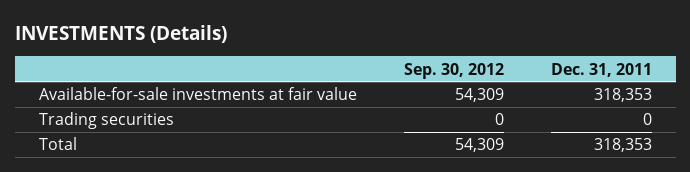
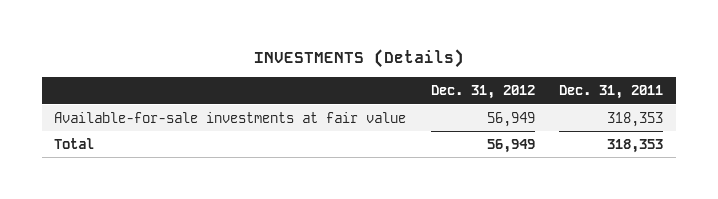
[403,62,504,79] Sep. 30, 2012 -> none
none -> [430,85,535,100] Dec. 31, 2012
[38,112,174,130] Trading securities -> none

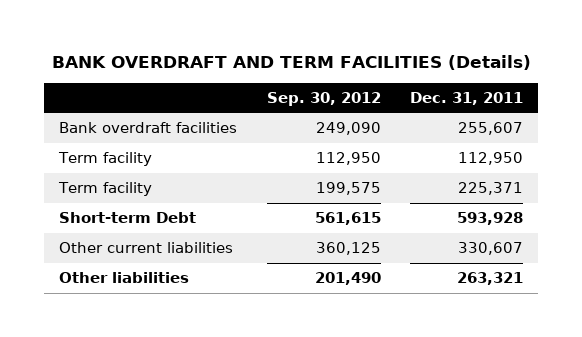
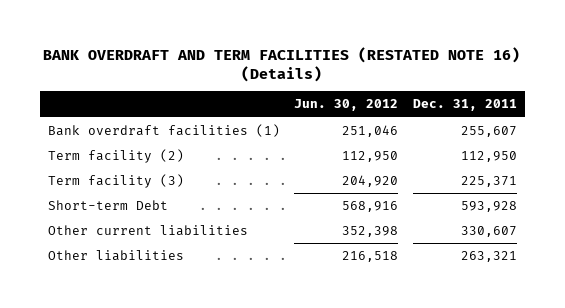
[52,54,532,70] BANK OVERDRAFT AND TERM FACILITIES (Details) -> [43,46,521,82] BANK OVERDRAFT AND TERM FACILITIES (RESTATED NOTE 16) (Details)
[266,91,381,106] Sep. 30, 2012 -> none
none -> [294,99,399,112] Jun. 30, 2012
[59,122,238,134] Bank overdraft facilities -> [47,123,280,137] Bank overdraft facilities (1)
[58,152,153,167] Term facility -> [47,148,184,163] Term facility (2)
[58,182,153,197] Term facility -> [47,173,184,188] Term facility (3)

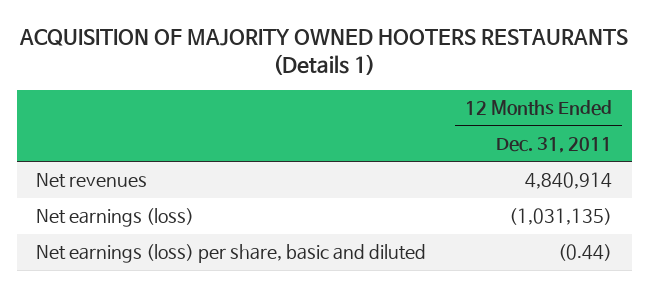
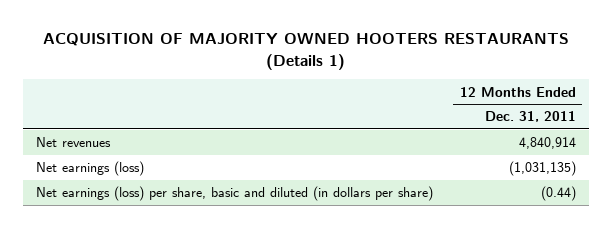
[36,244,427,264] Net earnings (loss) per share, basic and diluted -> [35,186,433,202] Net earnings (loss) per share, basic and diluted (in dollars per share)

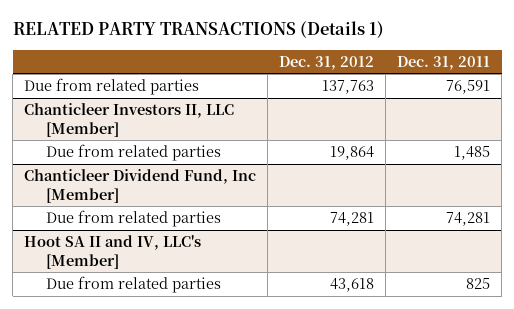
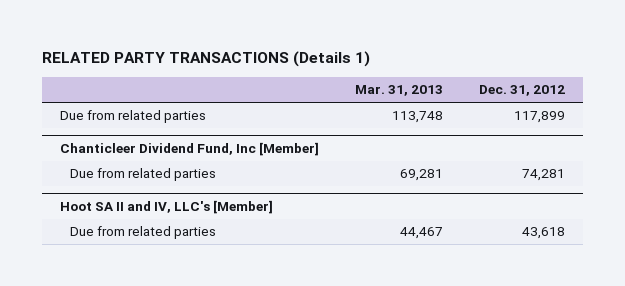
[397,55,491,70] Dec. 31, 2011 -> none
none -> [355,85,444,97] Mar. 31, 2013
[24,103,235,137] Chanticleer Investors II, LLC [Member] -> none
[46,144,222,162] Due from related parties -> none
[322,80,375,95] 137,763 -> [513,111,565,124] 117,899

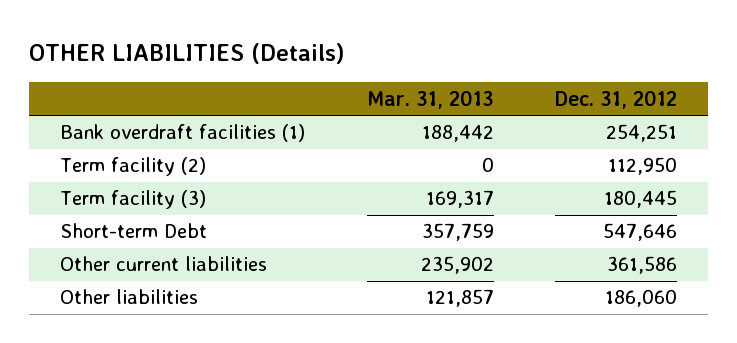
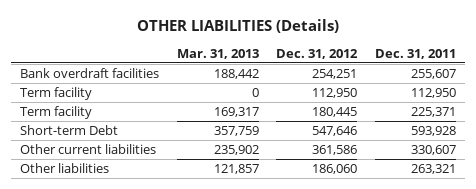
none -> [374,48,456,59] Dec. 31, 2011
[59,124,305,143] Bank overdraft facilities (1) -> [20,68,160,79] Bank overdraft facilities
[59,157,206,177] Term facility (2) -> [20,87,93,101] Term facility
[59,190,206,210] Term facility (3) -> [20,106,93,120] Term facility

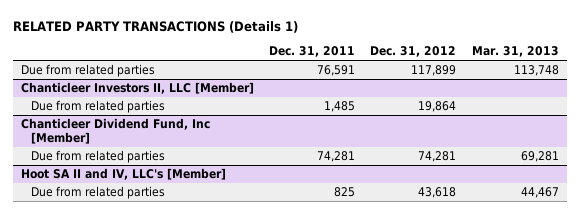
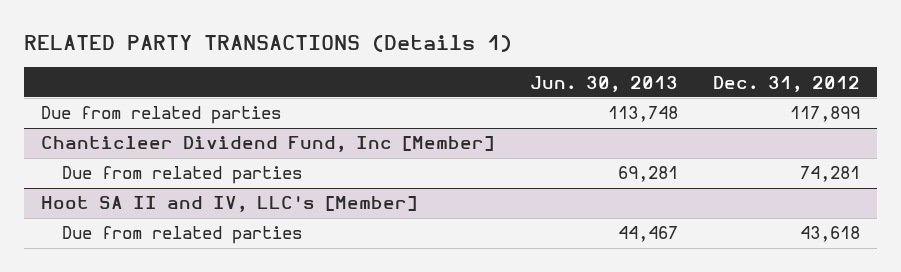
[269,46,356,58] Dec. 31, 2011 -> none
[471,46,559,58] Mar. 31, 2013 -> none
none -> [529,75,678,92] Jun. 30, 2013
[20,82,254,95] Chanticleer Investors II, LLC [Member] -> none
[31,100,166,114] Due from related parties -> none

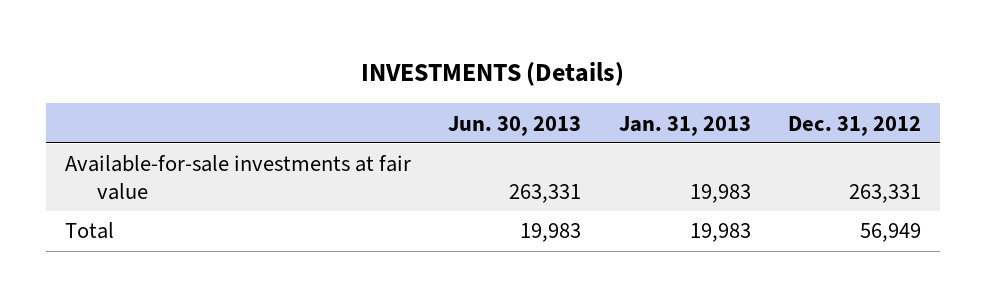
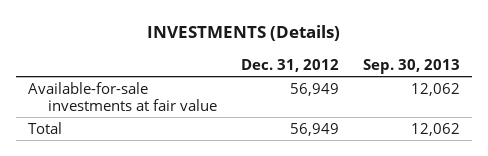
[448,115,582,136] Jun. 30, 2013 -> none
[618,115,751,136] Jan. 31, 2013 -> none
none -> [362,58,460,74] Sep. 30, 2013
[849,183,922,203] 263,331 -> [290,82,340,96] 56,949

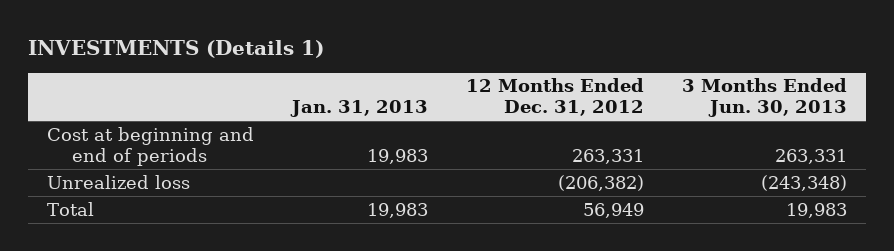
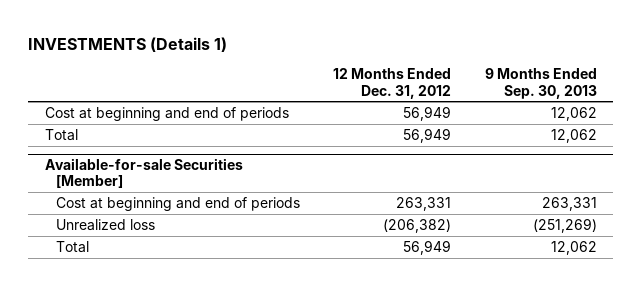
[290,100,429,118] Jan. 31, 2013 -> none
[682,78,848,118] 3 Months Ended Jun. 30, 2013 -> none
none -> [484,68,597,99] 9 Months Ended Sep. 30, 2013
none -> [44,106,289,121] Cost at beginning and end of periods
none -> [44,128,78,141] Total
none -> [44,158,243,189] Available-for-sale Securities [Member]

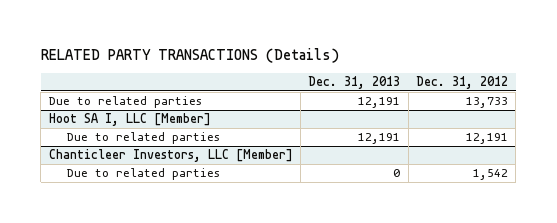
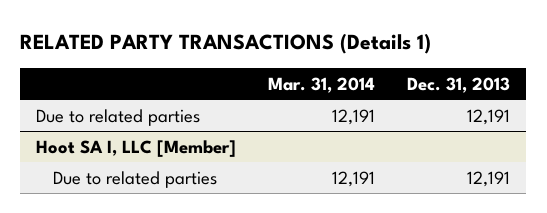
[40,48,339,64] RELATED PARTY TRANSACTIONS (Details) -> [20,33,432,55] RELATED PARTY TRANSACTIONS (Details 1)
[416,76,509,90] Dec. 31, 2012 -> none
none -> [268,76,376,93] Mar. 31, 2014
[48,149,293,163] Chanticleer Investors, LLC [Member] -> none
[66,168,220,181] Due to related parties -> none

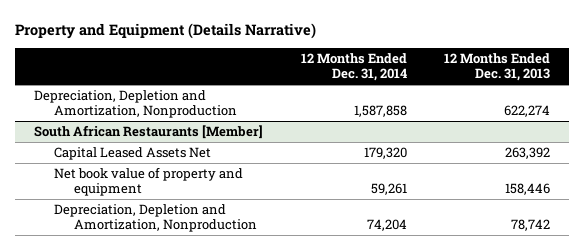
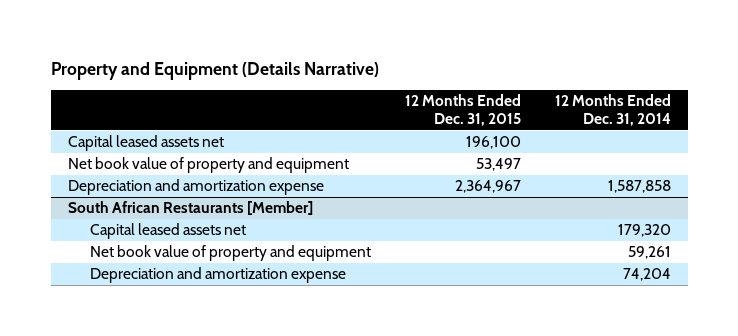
[443,53,550,82] 12 Months Ended Dec. 31, 2013 -> none
none -> [404,94,521,127] 12 Months Ended Dec. 31, 2015
none -> [67,135,224,152] Capital leased assets net
none -> [67,157,349,174] Net book value of property and equipment
[34,89,237,119] Depreciation, Depletion and Amortization, Nonproduction -> [67,179,324,196] Depreciation and amortization expense
[53,146,211,160] Capital Leased Assets Net -> [89,223,246,240] Capital leased assets net
[53,203,257,233] Depreciation, Depletion and Amortization, Nonproduction -> [89,267,346,284] Depreciation and amortization expense

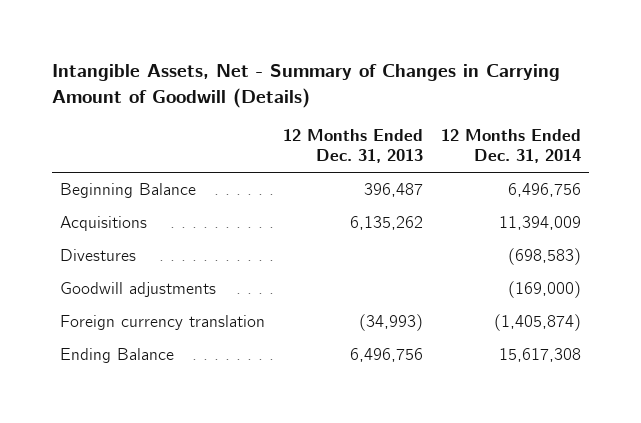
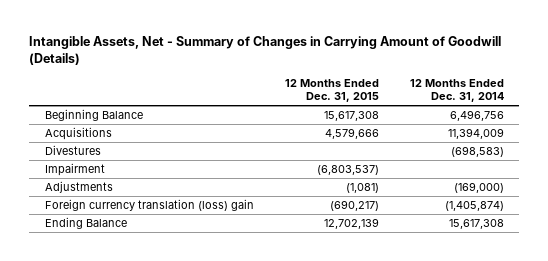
[282,129,423,164] 12 Months Ended Dec. 31, 2013 -> none
none -> [284,79,379,103] 12 Months Ended Dec. 31, 2015
none -> [44,162,105,176] Impairment
[60,282,217,298] Goodwill adjustments -> [44,180,113,193] Adjustments
[60,315,266,331] Foreign currency translation -> [44,198,254,211] Foreign currency translation (loss) gain

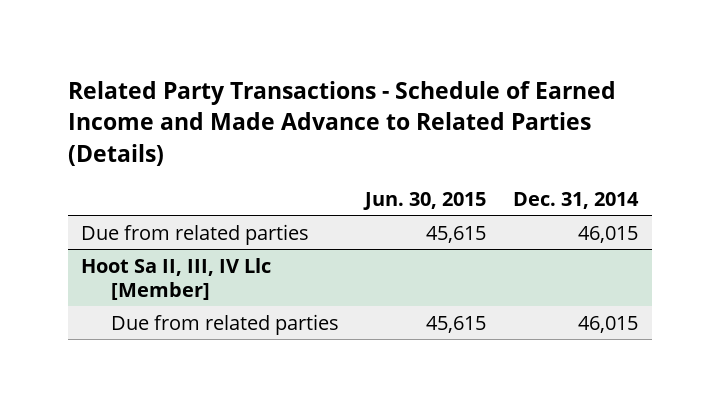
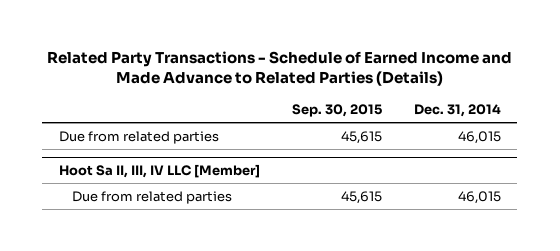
[363,191,487,210] Jun. 30, 2015 -> none
none -> [291,104,382,118] Sep. 30, 2015
[81,257,272,300] Hoot Sa II, III, IV Llc [Member] -> [58,163,260,178] Hoot Sa II, III, IV LLC [Member]

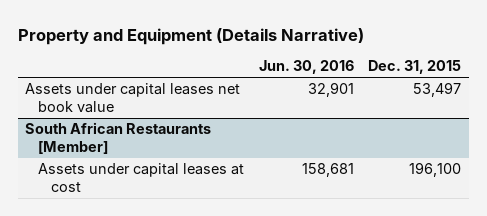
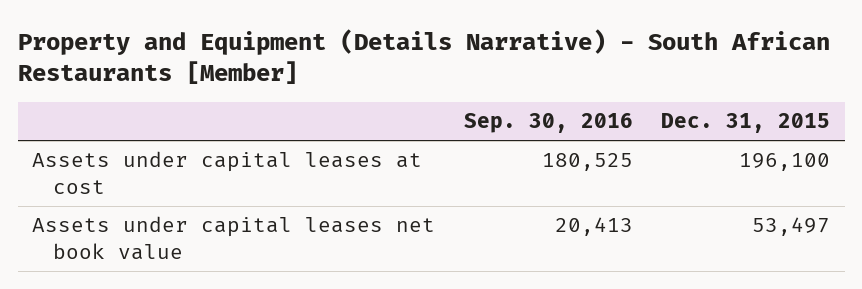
[18,27,365,45] Property and Equipment (Details Narrative) -> [17,28,830,85] Property and Equipment (Details Narrative) - South African Restaurants [Member]
[258,60,354,75] Jun. 30, 2016 -> none
none -> [463,113,633,134] Sep. 30, 2016
[25,122,212,155] South African Restaurants [Member] -> none
[25,83,241,114] Assets under capital leases net book value -> [32,216,436,260] Assets under capital leases net book value

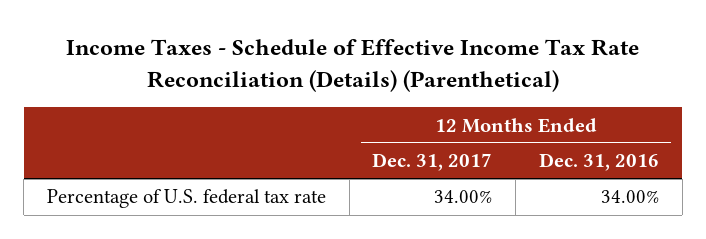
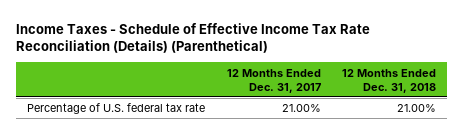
[538,153,659,172] Dec. 31, 2016 -> none
none -> [342,68,437,93] 12 Months Ended Dec. 31, 2018
[434,190,493,204] 34.00% -> [281,104,321,113] 21.00%

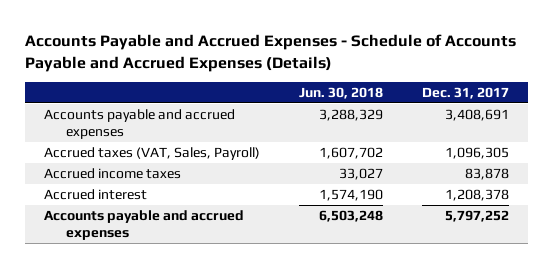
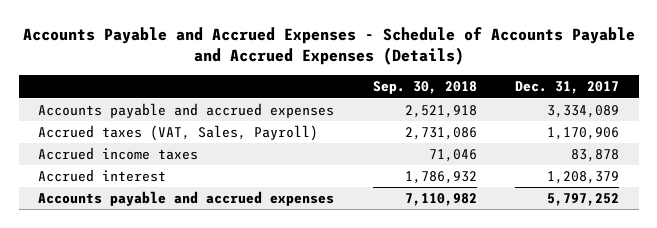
[298,86,383,99] Jun. 30, 2018 -> none
none -> [372,81,477,95] Sep. 30, 2018
[444,109,509,122] 3,408,691 -> [547,105,620,119] 3,334,089
[444,147,509,160] 1,096,305 -> [547,127,620,141] 1,170,906
[444,189,509,202] 1,208,378 -> [547,171,620,185] 1,208,379

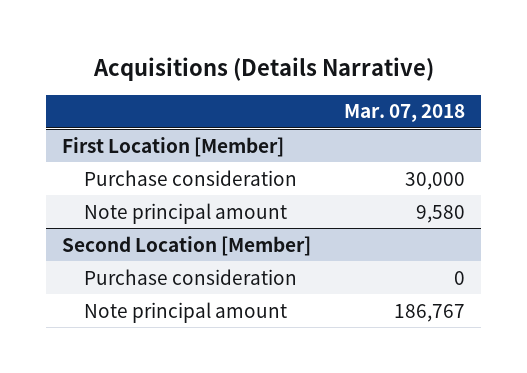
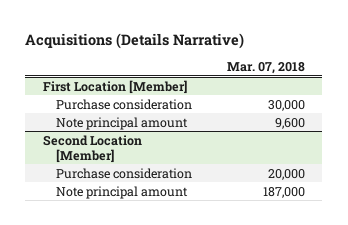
[416,204,466,223] 9,580 -> [274,117,305,129] 9,600
[454,270,466,285] 0 -> [267,168,305,180] 20,000
[394,303,466,322] 186,767 -> [262,186,305,198] 187,000

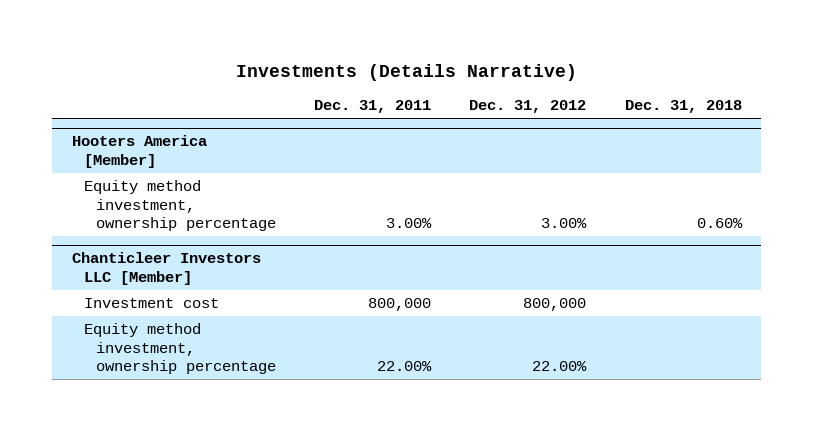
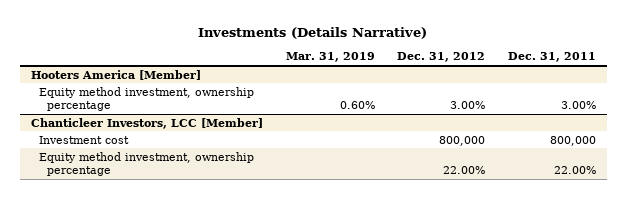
[624,100,742,114] Dec. 31, 2018 -> none
none -> [285,52,375,63] Mar. 31, 2019
[71,252,261,285] Chanticleer Investors LLC [Member] -> [30,117,263,129] Chanticleer Investors, LCC [Member]

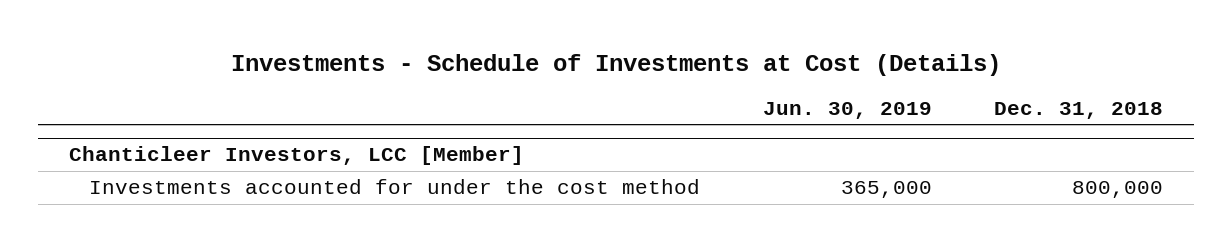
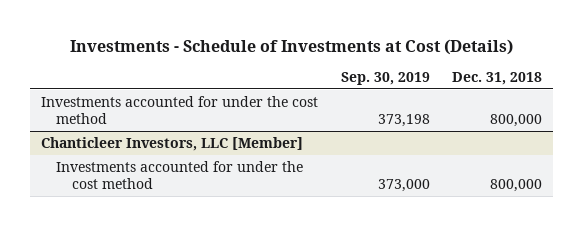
[762,102,932,120] Jun. 30, 2019 -> none
none -> [340,72,430,86] Sep. 30, 2019
[69,146,525,166] Chanticleer Investors, LCC [Member] -> none
none -> [41,136,304,151] Chanticleer Investors, LLC [Member]
none -> [56,160,304,189] Investments accounted for under the cost method

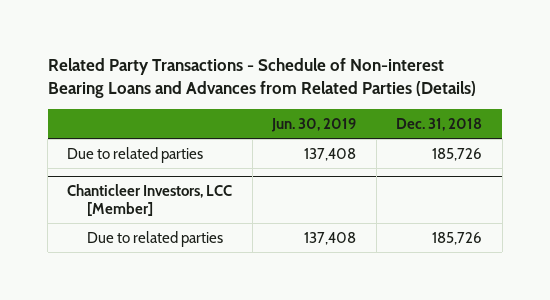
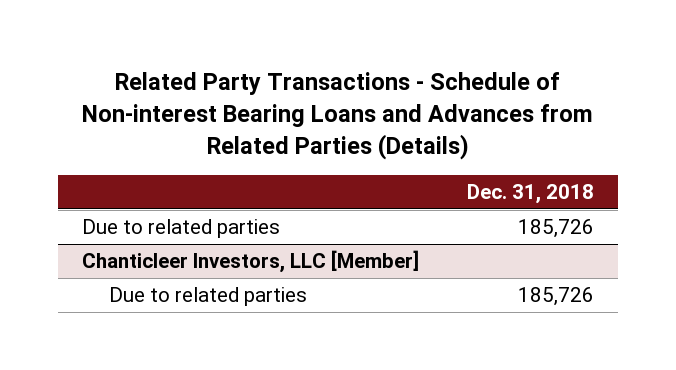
[271,117,357,132] Jun. 30, 2019 -> none
[67,184,233,216] Chanticleer Investors, LCC [Member] -> [82,250,420,274] Chanticleer Investors, LLC [Member]

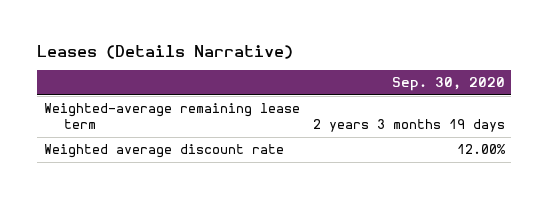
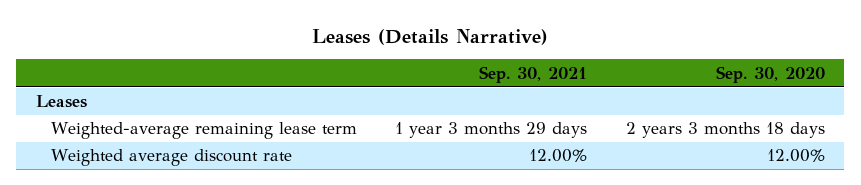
none -> [479,65,588,83] Sep. 30, 2021
none -> [35,95,87,109] Leases
[312,119,505,133] 2 years 3 months 19 days -> [625,122,825,139] 2 years 3 months 18 days

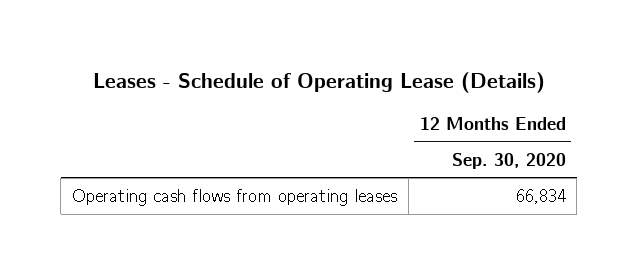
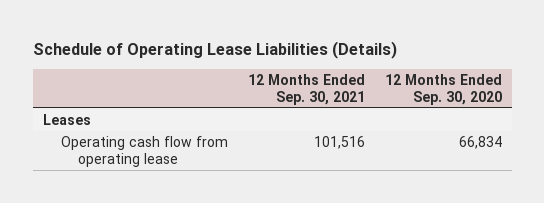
[92,72,545,94] Leases - Schedule of Operating Lease (Details) -> [32,40,397,59] Schedule of Operating Lease Liabilities (Details)
none -> [247,73,365,105] 12 Months Ended Sep. 30, 2021
none -> [42,113,91,125] Leases
[71,189,397,207] Operating cash flows from operating leases -> [60,135,228,168] Operating cash flow from operating lease

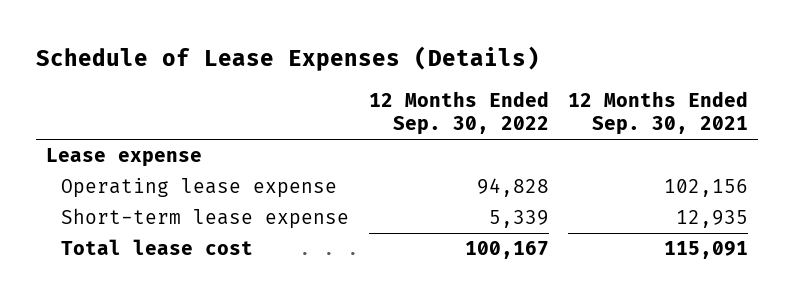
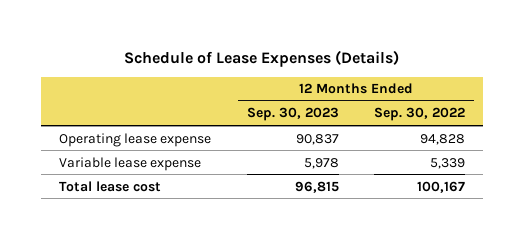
[568,90,749,136] 12 Months Ended Sep. 30, 2021 -> none
none -> [246,107,339,122] Sep. 30, 2023
[46,148,203,168] Lease expense -> none
[60,208,349,230] Short-term lease expense -> [58,156,201,171] Variable lease expense

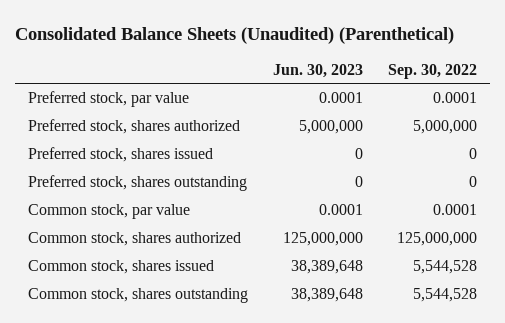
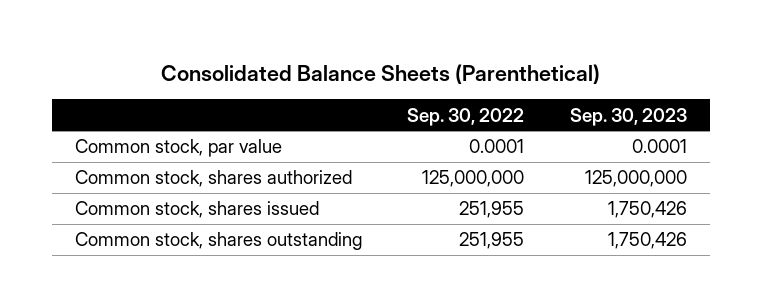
[14,26,454,44] Consolidated Balance Sheets (Unaudited) (Parenthetical) -> [160,63,600,84] Consolidated Balance Sheets (Parenthetical)
[273,63,364,78] Jun. 30, 2023 -> none
none -> [570,107,688,126] Sep. 30, 2023
[27,91,189,108] Preferred stock, par value -> none
[27,119,240,135] Preferred stock, shares authorized -> none
[27,147,213,163] Preferred stock, shares issued -> none
[27,175,247,192] Preferred stock, shares outstanding -> none
[413,260,478,275] 5,544,528 -> [459,201,525,219] 251,955
[413,288,478,303] 5,544,528 -> [459,232,525,250] 251,955

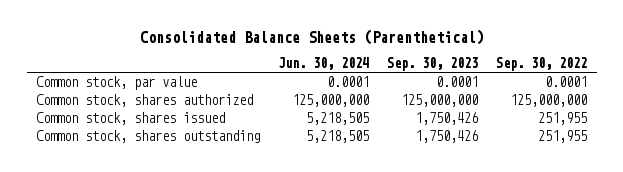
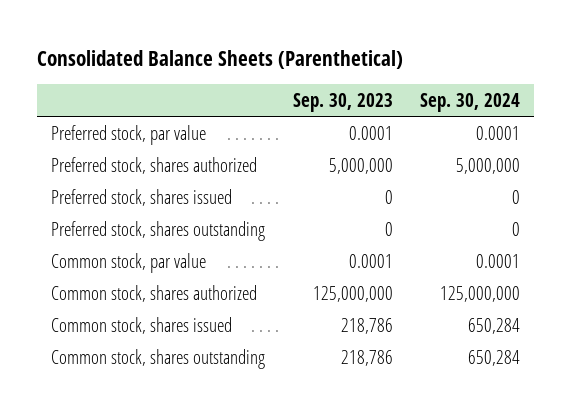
[277,57,369,71] Jun. 30, 2024 -> none
[496,57,588,72] Sep. 30, 2022 -> none
none -> [419,92,520,112] Sep. 30, 2024
none -> [51,124,207,145] Preferred stock, par value
none -> [51,156,258,174] Preferred stock, shares authorized
none -> [51,188,233,206] Preferred stock, shares issued
none -> [51,220,266,241] Preferred stock, shares outstanding
[415,111,479,125] 1,750,426 -> [340,317,393,334] 218,786
[415,129,479,143] 1,750,426 -> [340,349,393,366] 218,786

